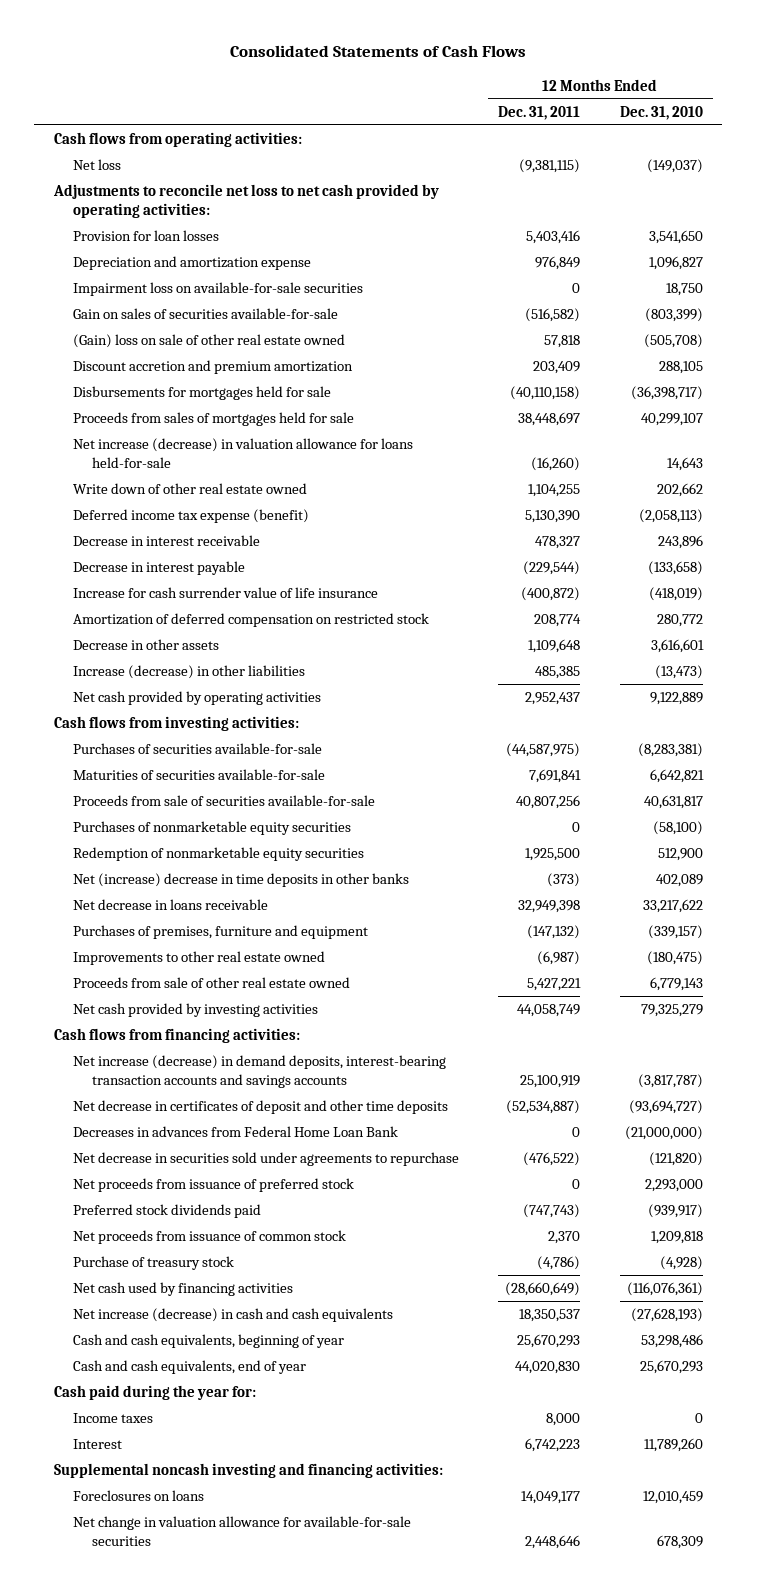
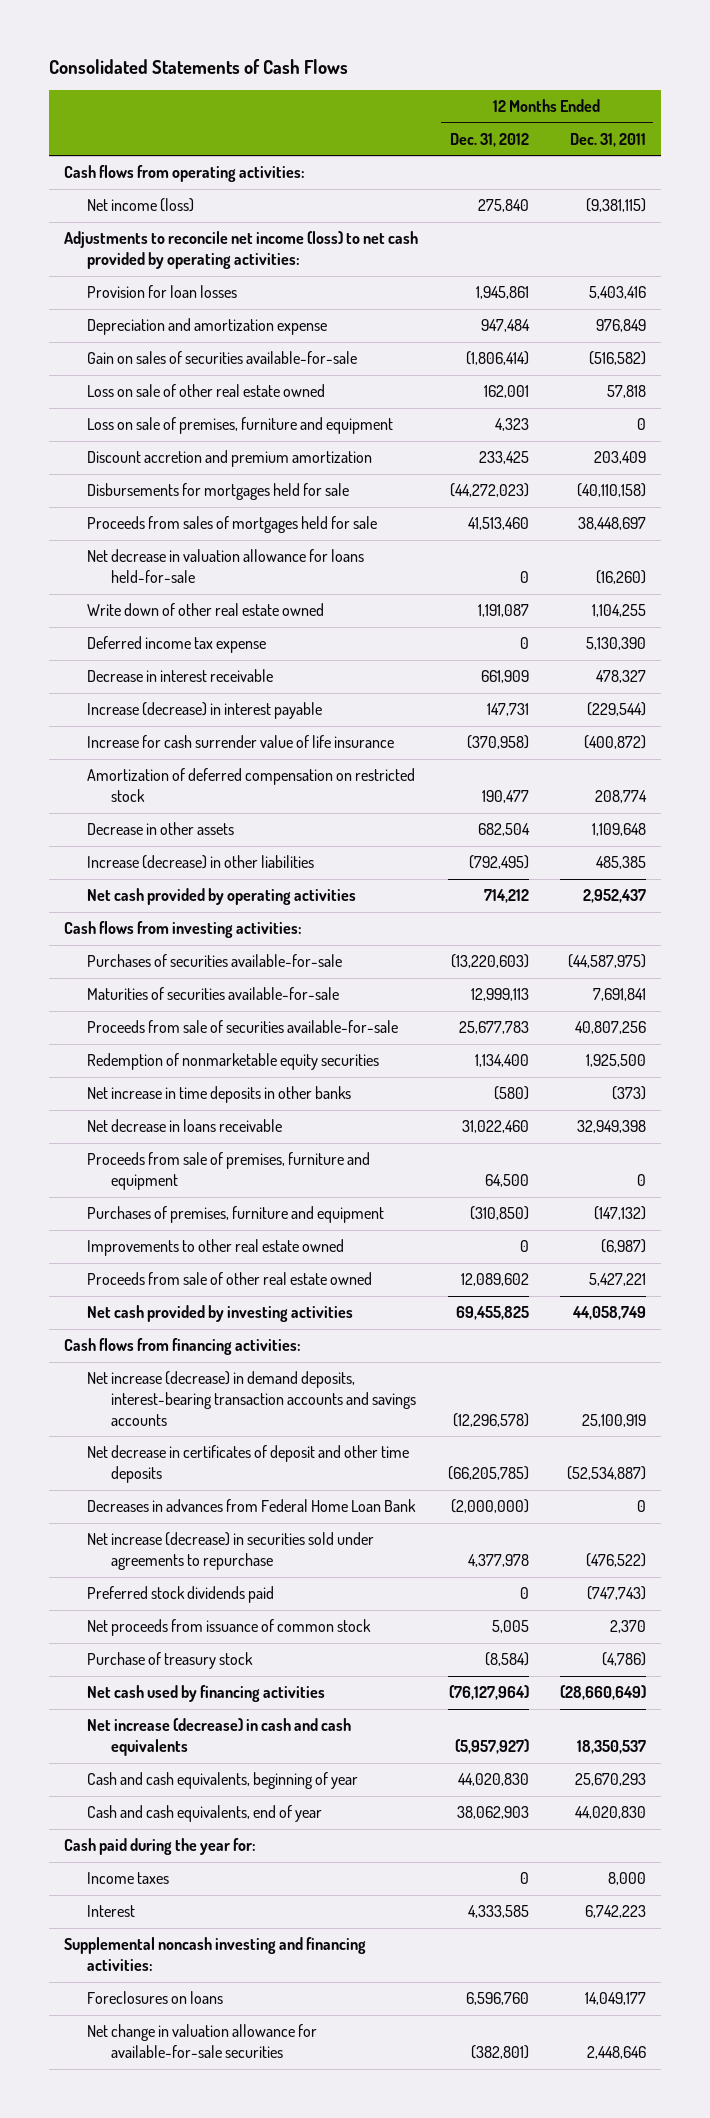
[619,105,703,120] Dec. 31, 2010 -> none
none -> [450,132,530,147] Dec. 31, 2012
[72,159,121,171] Net loss -> [87,198,195,213] Net income (loss)
[52,184,439,218] Adjustments to reconcile net loss to net cash provided by operating activities: -> [64,231,419,269] Adjustments to reconcile net income (loss) to net cash provided by operating activities:
[72,282,363,297] Impairment loss on available-for-sale securities -> none
[72,334,345,349] (Gain) loss on sale of other real estate owned -> [87,384,326,398] Loss on sale of other real estate owned
none -> [87,417,394,435] Loss on sale of premises, furniture and equipment
[72,438,413,468] Net increase (decrease) in valuation allowance for loans held-for-sale -> [87,549,365,583] Net decrease in valuation allowance for loans held-for-sale
[72,509,309,524] Deferred income tax expense (benefit) -> [87,636,267,654] Deferred income tax expense
[72,561,245,576] Decrease in interest payable -> [87,702,323,720] Increase (decrease) in interest payable
[72,821,351,836] Purchases of nonmarketable equity securities -> none
[72,873,409,888] Net (increase) decrease in time deposits in other banks -> [87,1086,352,1104] Net increase in time deposits in other banks
none -> [87,1152,371,1190] Proceeds from sale of premises, furniture and equipment
[72,1178,354,1193] Net proceeds from issuance of preferred stock -> none
[72,1152,459,1167] Net decrease in securities sold under agreements to repurchase -> [87,1532,375,1570] Net increase (decrease) in securities sold under agreements to repurchase

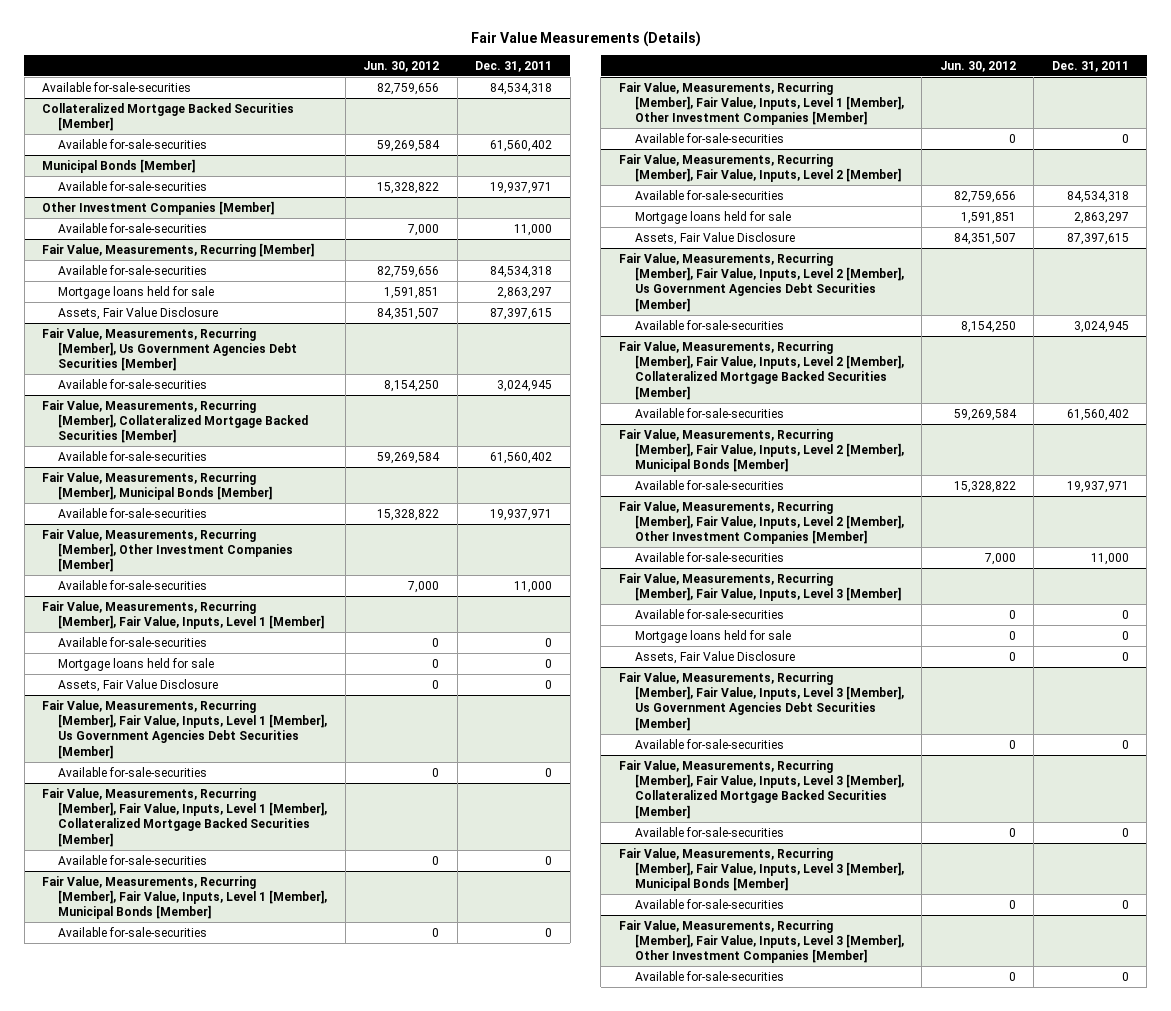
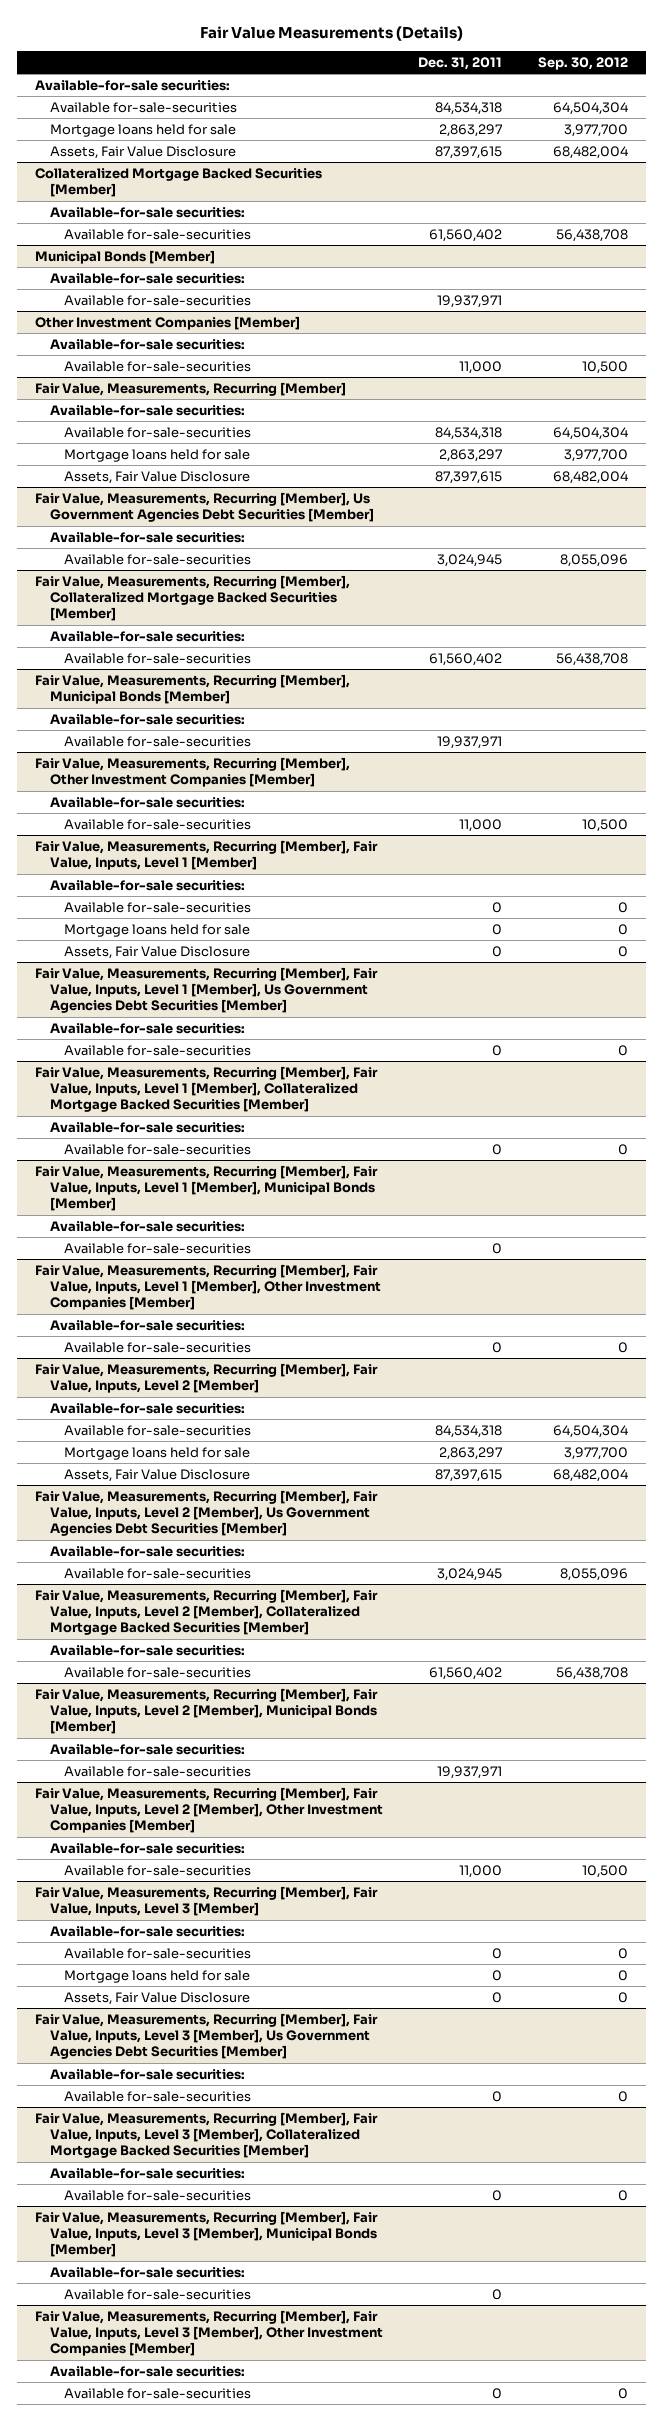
[363,60,440,72] Jun. 30, 2012 -> none
none -> [538,57,629,71] Sep. 30, 2012
none -> [35,80,231,92] Available-for-sale securities:
none -> [49,124,236,138] Mortgage loans held for sale
none -> [49,146,236,160] Assets, Fair Value Disclosure
none -> [49,207,245,219] Available-for-sale securities:
none -> [49,273,245,285] Available-for-sale securities:
none -> [49,339,245,351] Available-for-sale securities:
none -> [49,405,245,417] Available-for-sale securities:
none -> [49,532,245,544] Available-for-sale securities:
none -> [49,631,245,643] Available-for-sale securities:
none -> [49,714,245,726] Available-for-sale securities:
none -> [49,797,245,809] Available-for-sale securities:
none -> [49,880,245,892] Available-for-sale securities:
none -> [49,1023,245,1035] Available-for-sale securities:
none -> [49,1122,245,1134] Available-for-sale securities:
none -> [49,1221,245,1233] Available-for-sale securities:
none -> [49,1320,245,1332] Available-for-sale securities:
none -> [49,1403,245,1415] Available-for-sale securities:
none -> [49,1546,245,1558] Available-for-sale securities:
none -> [49,1645,245,1657] Available-for-sale securities:
none -> [49,1744,245,1756] Available-for-sale securities:
none -> [49,1843,245,1855] Available-for-sale securities:
none -> [49,1926,245,1938] Available-for-sale securities:
none -> [49,2069,245,2081] Available-for-sale securities:
none -> [49,2168,245,2180] Available-for-sale securities:
none -> [49,2267,245,2279] Available-for-sale securities:
none -> [49,2366,245,2378] Available-for-sale securities:

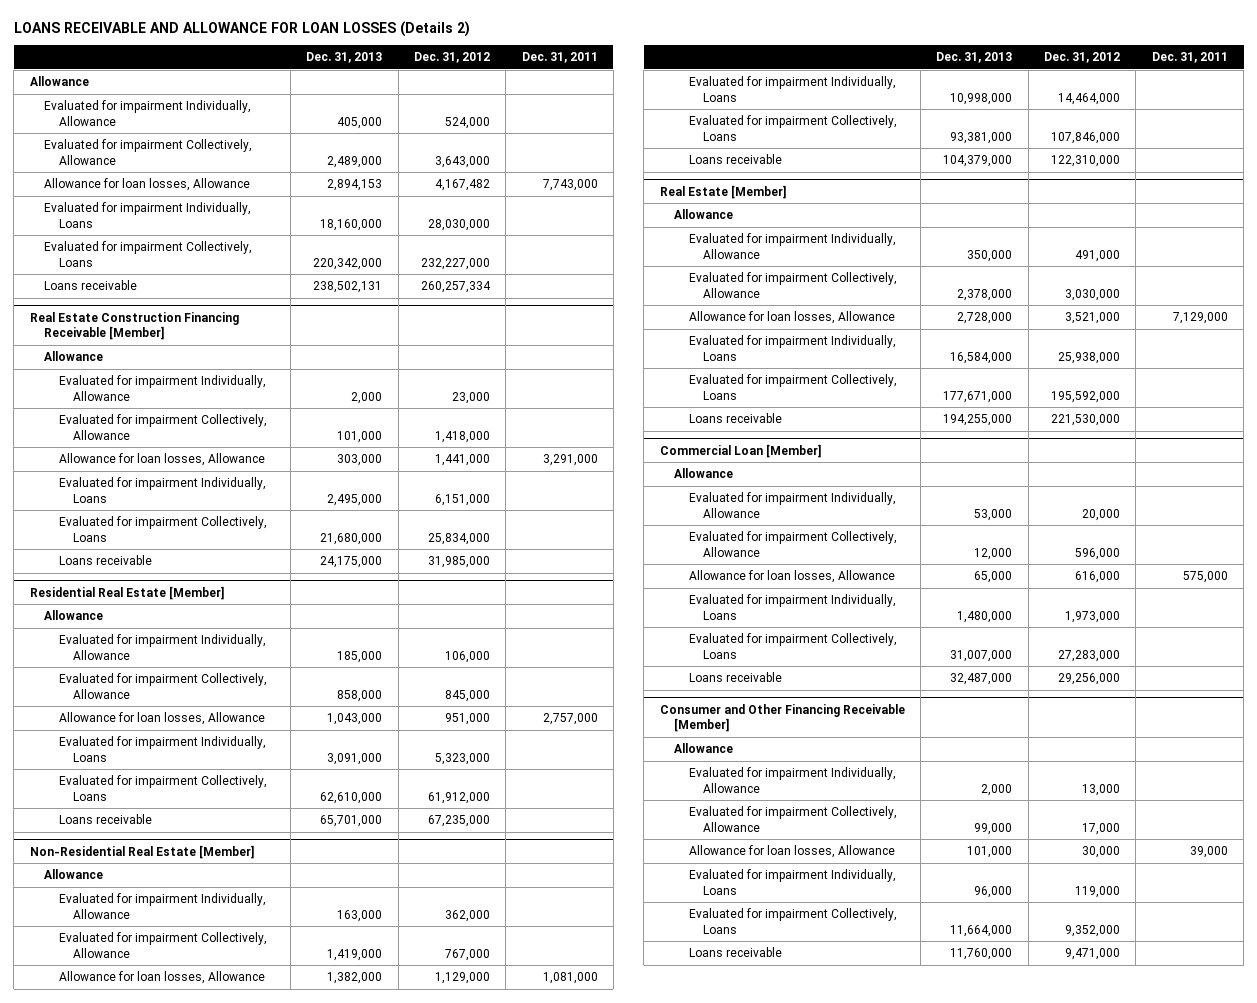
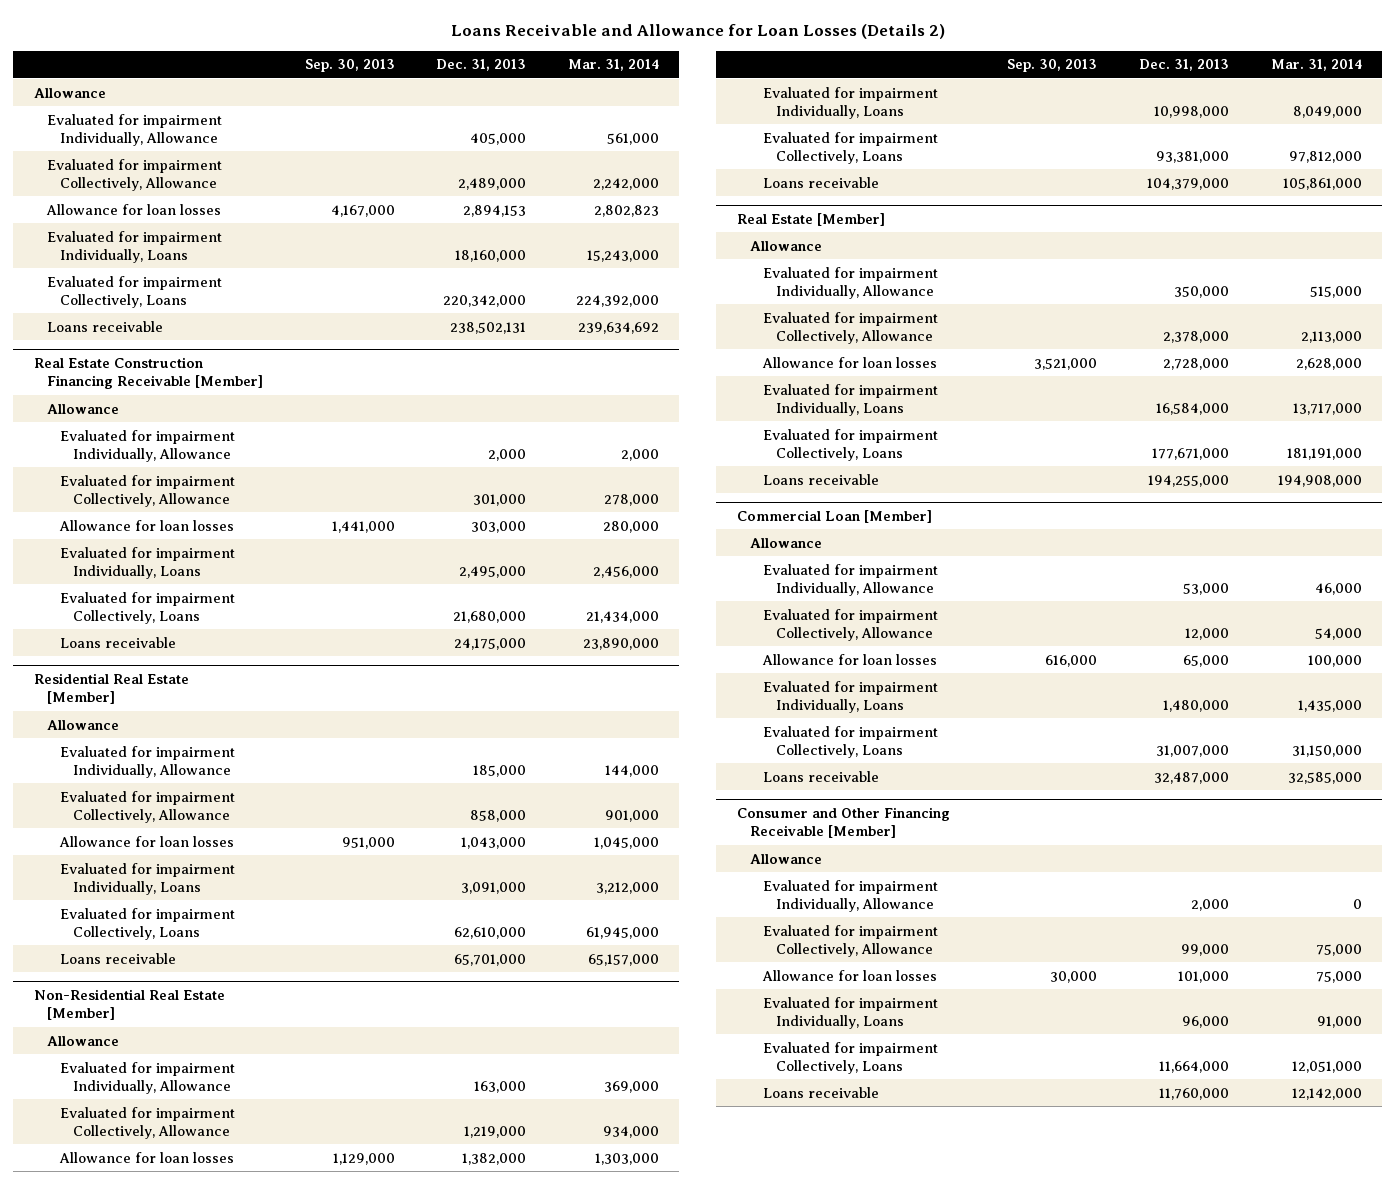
[13,20,470,37] LOANS RECEIVABLE AND ALLOWANCE FOR LOAN LOSSES (Details 2) -> [450,24,945,40] Loans Receivable and Allowance for Loan Losses (Details 2)
[413,52,490,64] Dec. 31, 2012 -> none
[521,52,598,64] Dec. 31, 2011 -> none
none -> [304,59,395,73] Sep. 30, 2013
none -> [567,59,659,72] Mar. 31, 2014
[44,178,251,192] Allowance for loan losses, Allowance -> [46,203,222,215] Allowance for loan losses
[337,430,383,443] 101,000 -> [473,493,527,506] 301,000
[58,453,265,467] Allowance for loan losses, Allowance -> [59,519,235,531] Allowance for loan losses
[58,712,265,726] Allowance for loan losses, Allowance -> [59,835,235,847] Allowance for loan losses
[327,948,383,961] 1,419,000 -> [464,1125,527,1138] 1,219,000
[58,971,265,985] Allowance for loan losses, Allowance -> [59,1151,235,1163] Allowance for loan losses
[688,311,895,325] Allowance for loan losses, Allowance -> [762,356,938,368] Allowance for loan losses
[688,570,895,584] Allowance for loan losses, Allowance -> [762,653,938,665] Allowance for loan losses
[688,845,895,859] Allowance for loan losses, Allowance -> [762,969,938,981] Allowance for loan losses

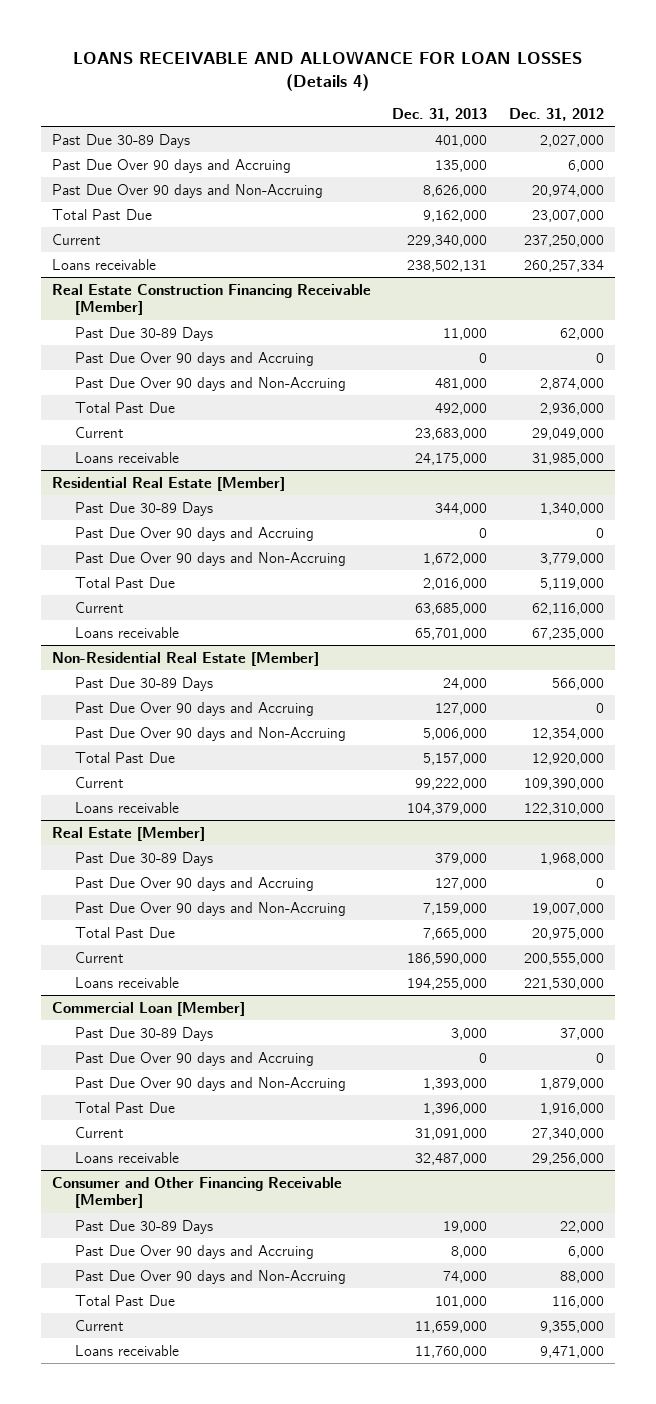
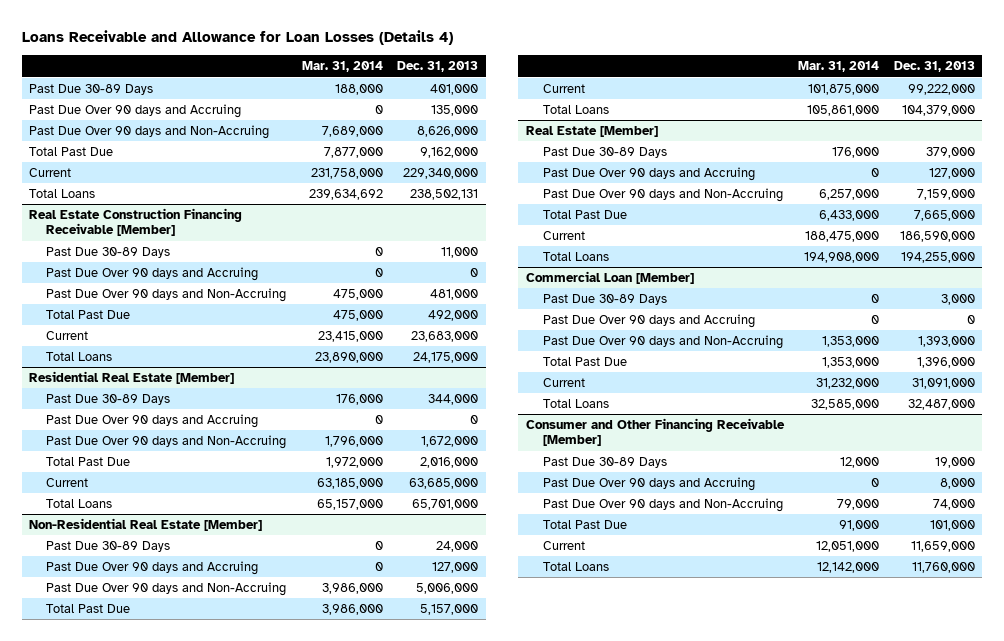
[72,50,582,91] LOANS RECEIVABLE AND ALLOWANCE FOR LOAN LOSSES (Details 4) -> [21,30,453,46] Loans Receivable and Allowance for Loan Losses (Details 4)
[508,108,604,122] Dec. 31, 2012 -> none
none -> [301,61,383,73] Mar. 31, 2014
[51,258,156,270] Loans receivable -> [29,189,96,199] Total Loans
[74,451,179,463] Loans receivable -> [45,352,112,362] Total Loans
[74,626,179,638] Loans receivable -> [45,499,112,509] Total Loans
[74,801,179,813] Loans receivable -> [542,105,609,115] Total Loans
[74,976,179,988] Loans receivable -> [542,252,609,262] Total Loans
[74,1151,179,1163] Loans receivable -> [542,399,609,409] Total Loans
[74,1344,179,1356] Loans receivable -> [542,562,609,572] Total Loans

